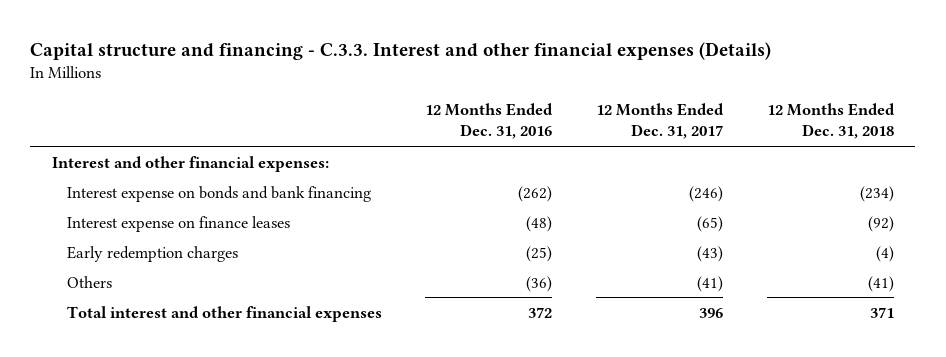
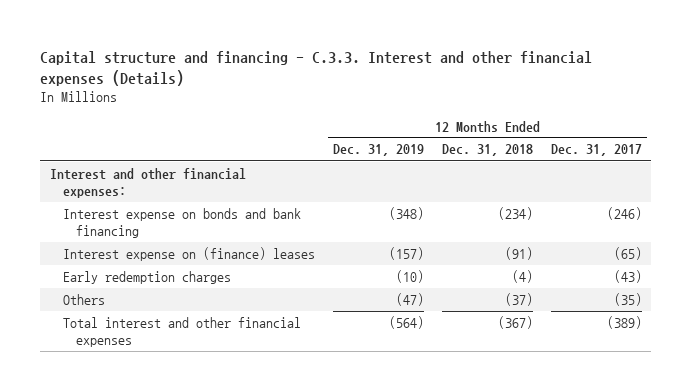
[425,103,554,140] 12 Months Ended Dec. 31, 2016 -> none
none -> [332,144,424,157] Dec. 31, 2019
[66,215,290,232] Interest expense on finance leases -> [62,246,315,261] Interest expense on (finance) leases
[867,215,894,232] (92) -> [505,246,534,260] (91)
[696,275,723,292] (41) -> [614,292,643,306] (35)
[867,275,894,292] (41) -> [505,292,534,306] (37)
[698,307,723,318] 396 -> [607,315,643,329] (389)
[869,306,894,318] 371 -> [498,315,534,329] (367)

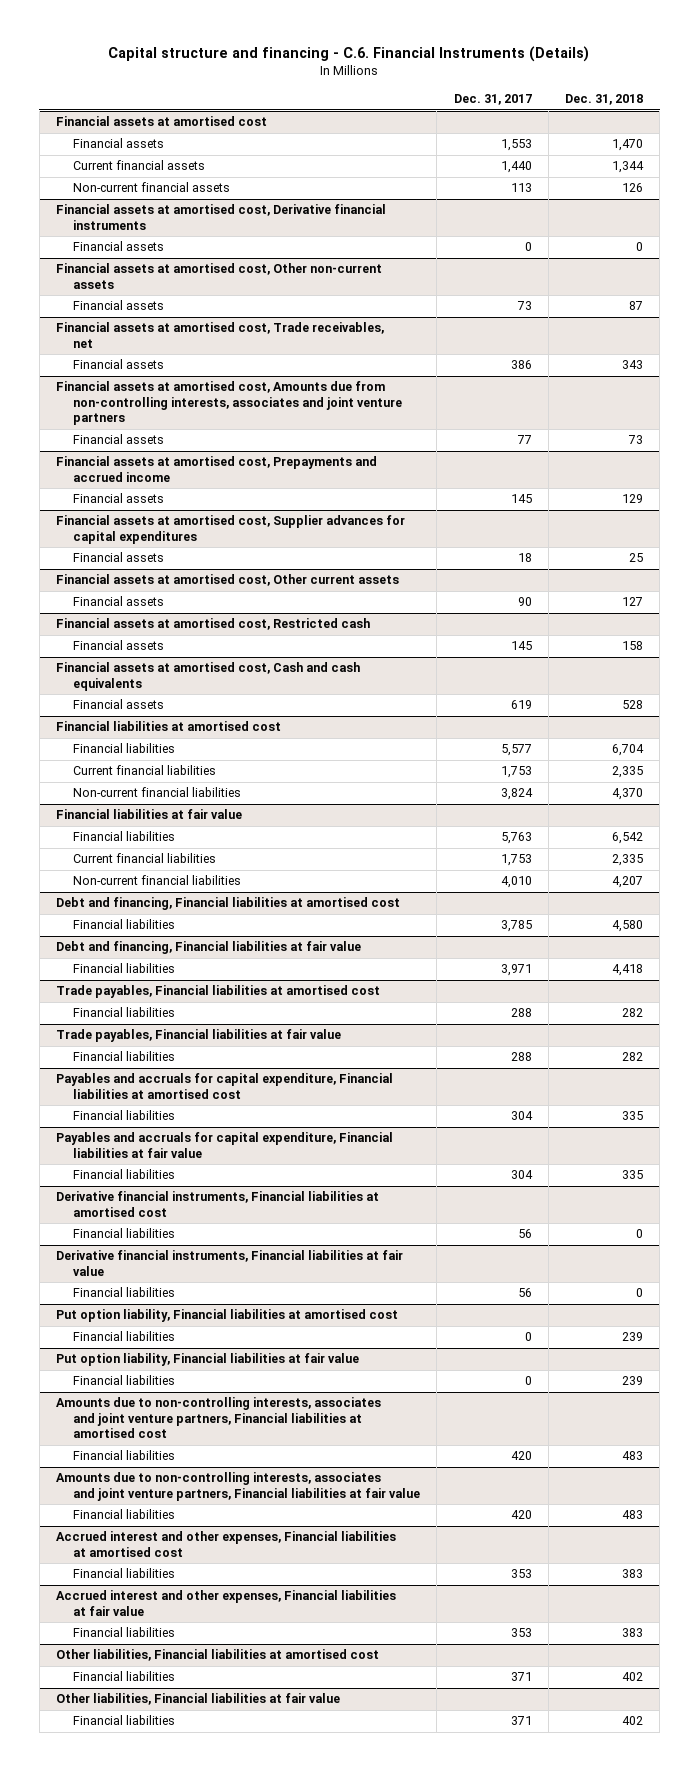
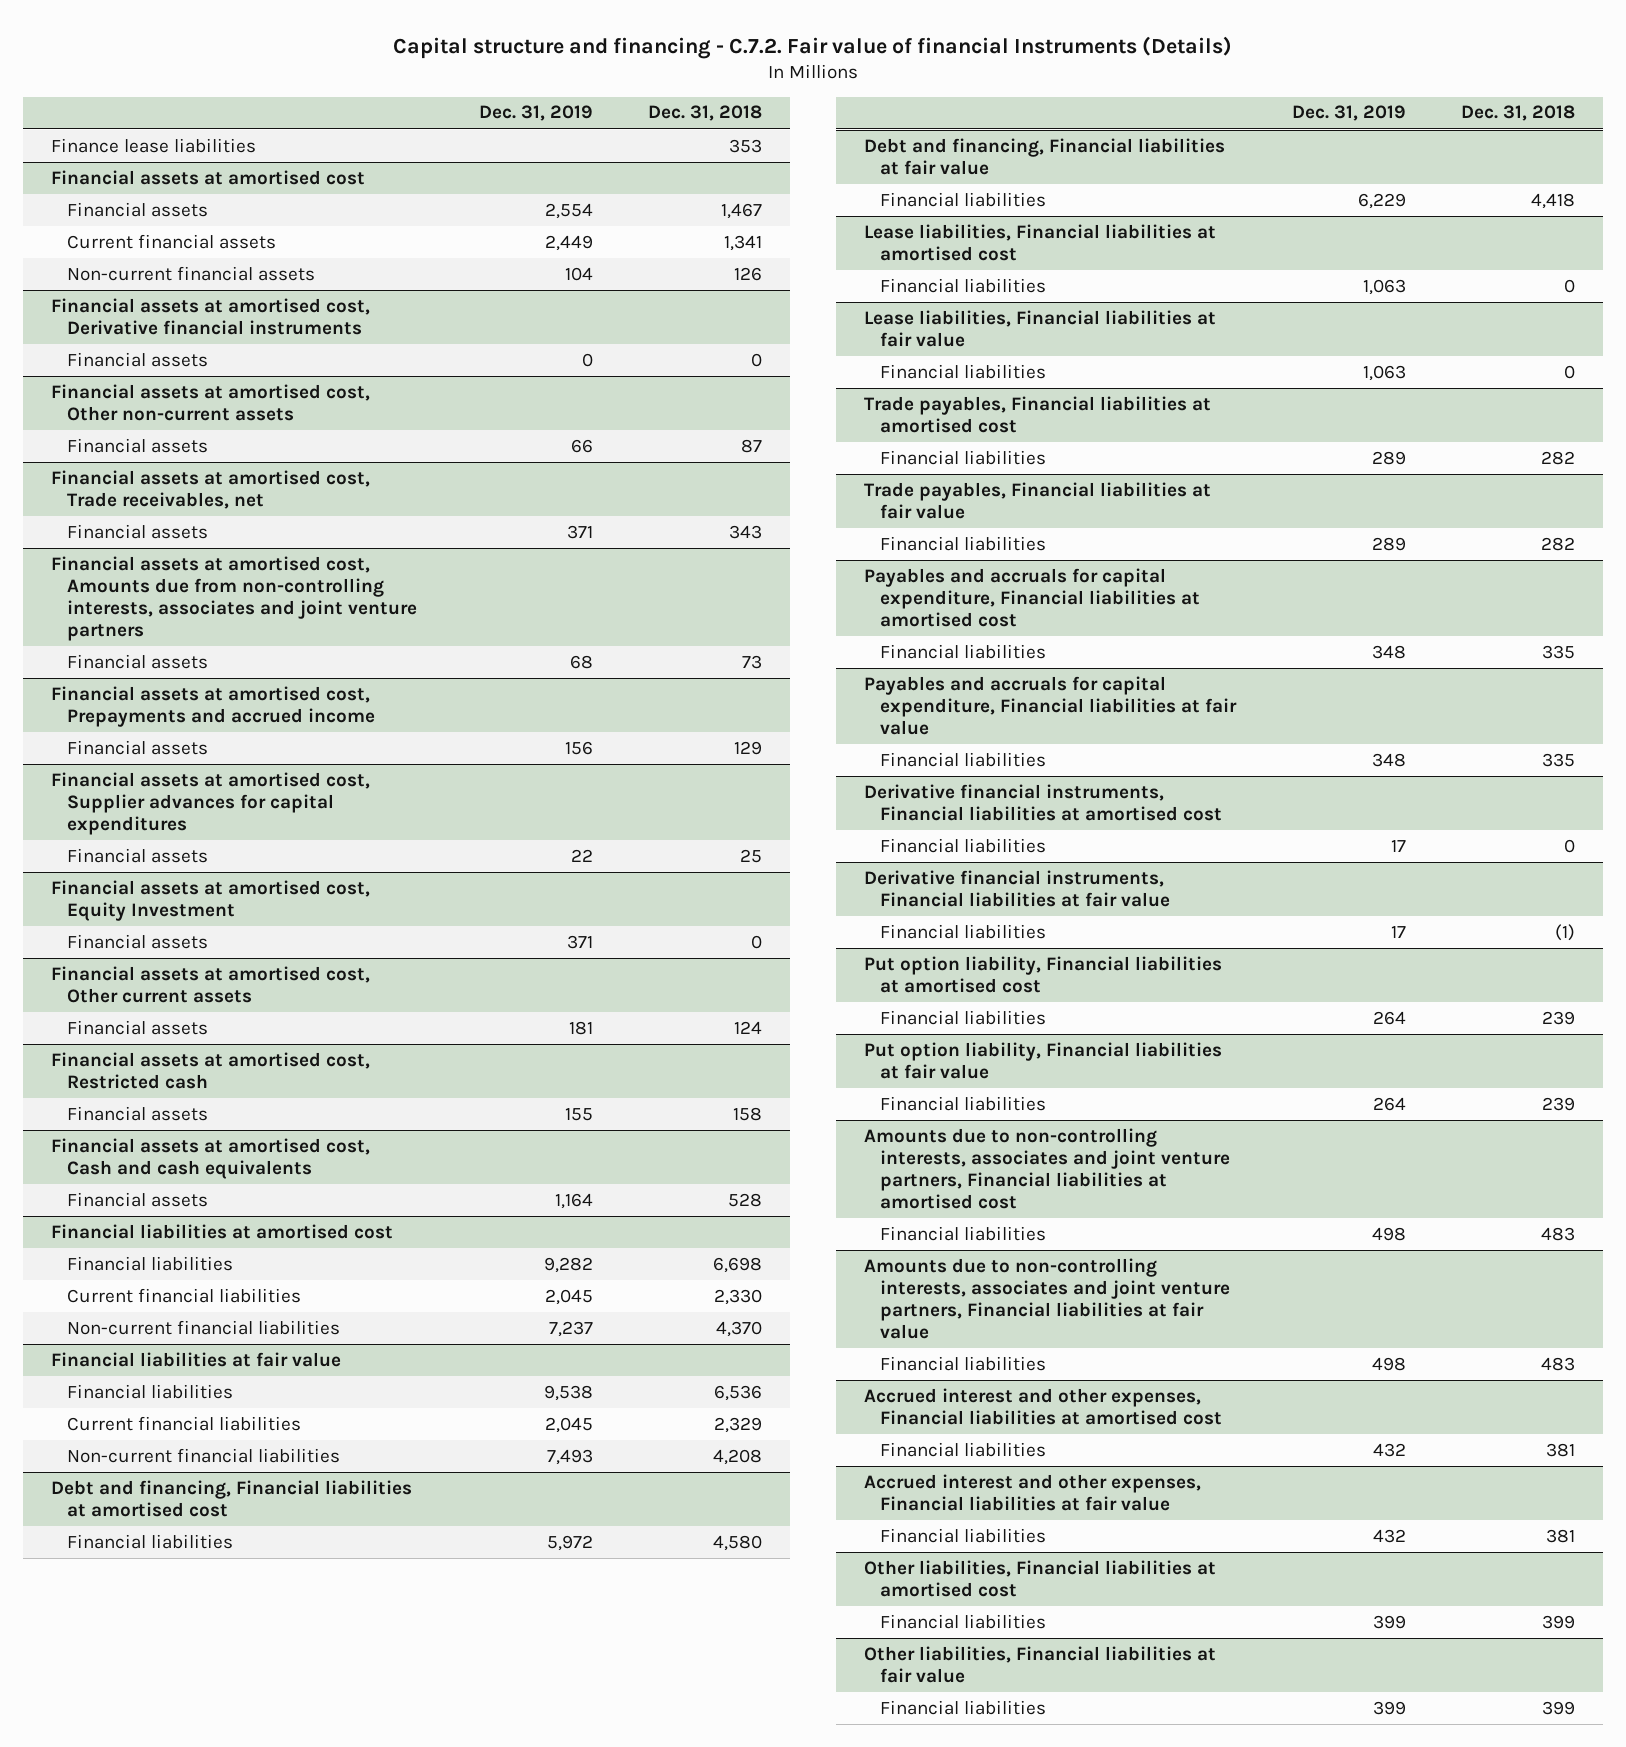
[108,46,590,63] Capital structure and financing - C.6. Financial Instruments (Details) -> [393,35,1233,59] Capital structure and financing - C.7.2. Fair value of financial Instruments (Details)
[453,93,532,105] Dec. 31, 2017 -> none
none -> [478,105,593,122] Dec. 31, 2019
none -> [51,137,257,153] Finance lease liabilities
[612,139,644,152] 1,470 -> [720,202,762,219] 1,467
[612,161,645,174] 1,344 -> [723,234,762,251] 1,341
none -> [51,879,371,921] Financial assets at amortised cost, Equity Investment
none -> [67,933,209,949] Financial assets
[622,597,644,607] 127 -> [733,1020,762,1034] 124
[612,744,645,757] 6,704 -> [712,1256,762,1273] 6,698
[612,766,644,779] 2,335 -> [713,1288,762,1305] 2,330
[612,832,644,845] 6,542 -> [713,1384,762,1401] 6,536
[612,854,644,867] 2,335 -> [713,1416,762,1433] 2,329
[612,876,644,889] 4,207 -> [712,1448,762,1465] 4,208
none -> [864,223,1217,261] Lease liabilities, Financial liabilities at amortised cost
none -> [880,277,1047,293] Financial liabilities
none -> [864,309,1217,347] Lease liabilities, Financial liabilities at fair value
none -> [880,363,1047,379] Financial liabilities
[636,1288,644,1298] 0 -> [1554,923,1575,941] (1)
[622,1569,644,1579] 383 -> [1545,1442,1575,1457] 381
[622,1628,644,1638] 383 -> [1545,1528,1575,1543] 381
[622,1672,644,1682] 402 -> [1541,1614,1575,1629] 399
[622,1716,644,1726] 402 -> [1541,1700,1575,1715] 399

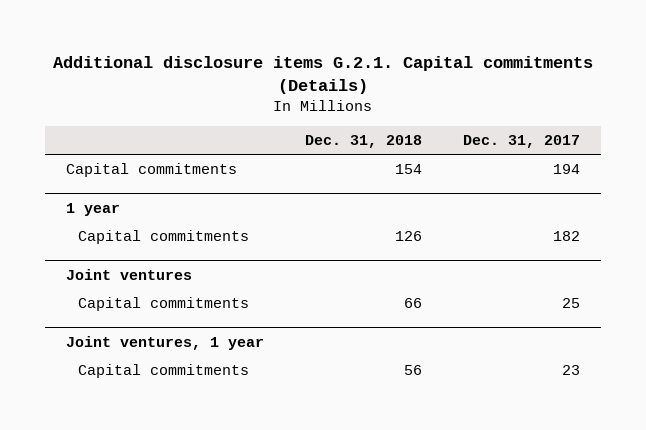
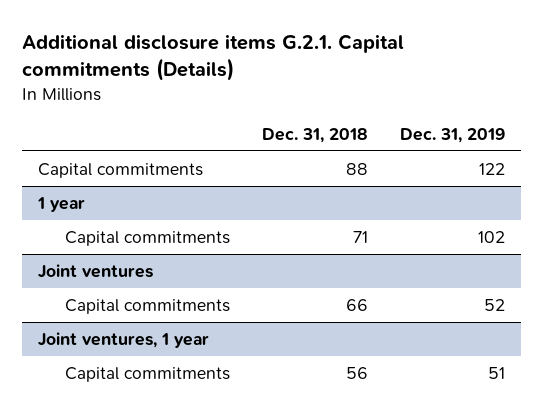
[463,134,581,148] Dec. 31, 2017 -> none
none -> [400,127,506,143] Dec. 31, 2019
[394,164,422,175] 154 -> [346,162,369,175] 88
[394,231,422,242] 126 -> [353,230,369,243] 71

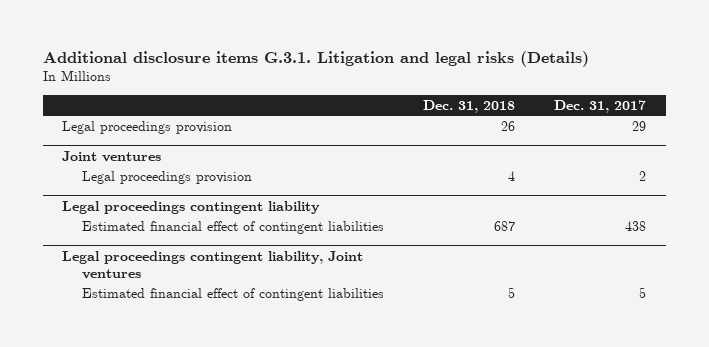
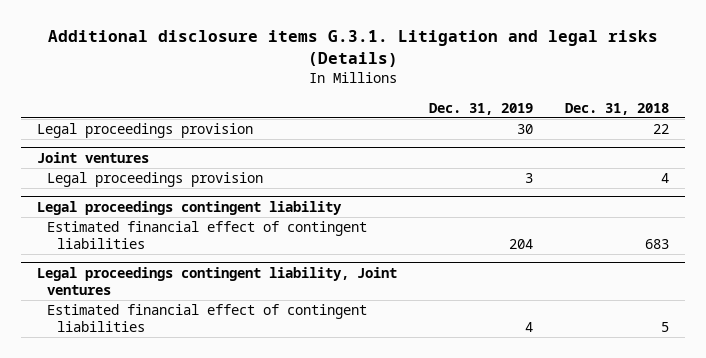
[554,99,647,113] Dec. 31, 2017 -> none
none -> [428,102,533,115] Dec. 31, 2019
[501,120,516,131] 26 -> [653,124,670,135] 22
[494,220,516,231] 687 -> [645,239,670,250] 683

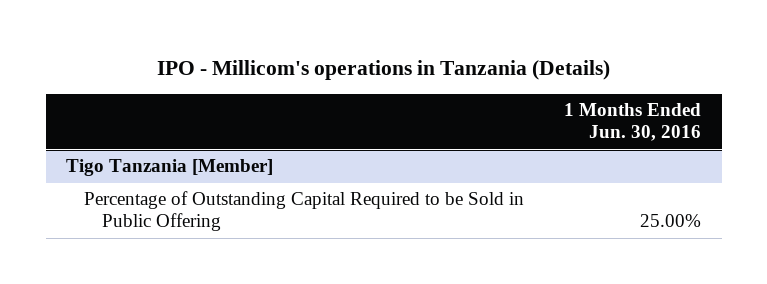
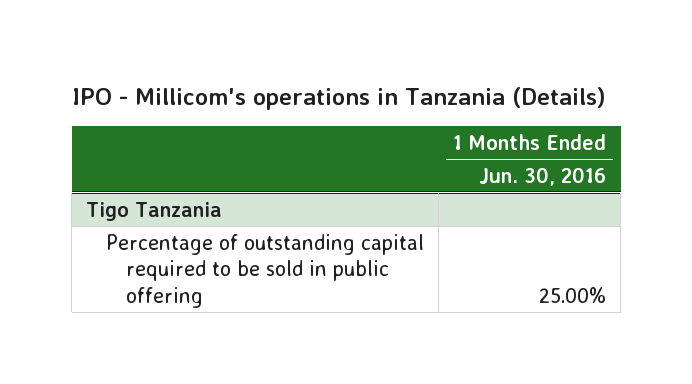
[66,159,274,177] Tigo Tanzania [Member] -> [86,201,223,221] Tigo Tanzania
[84,191,525,232] Percentage of Outstanding Capital Required to be Sold in Public Offering -> [105,233,424,309] Percentage of outstanding capital required to be sold in public offering

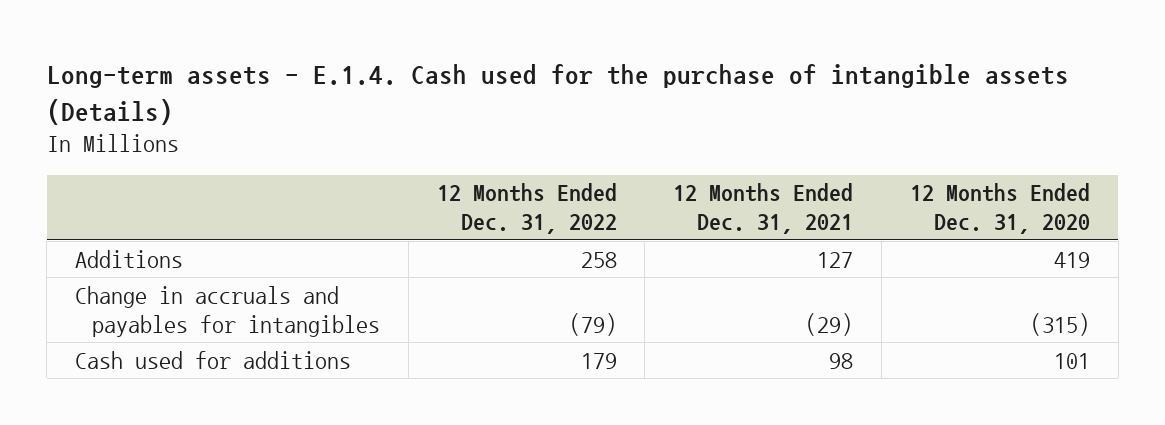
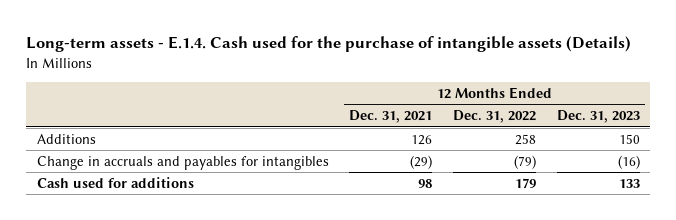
[909,183,1090,235] 12 Months Ended Dec. 31, 2020 -> none
none -> [556,110,640,124] Dec. 31, 2023
[817,251,854,268] 127 -> [411,134,433,145] 126

